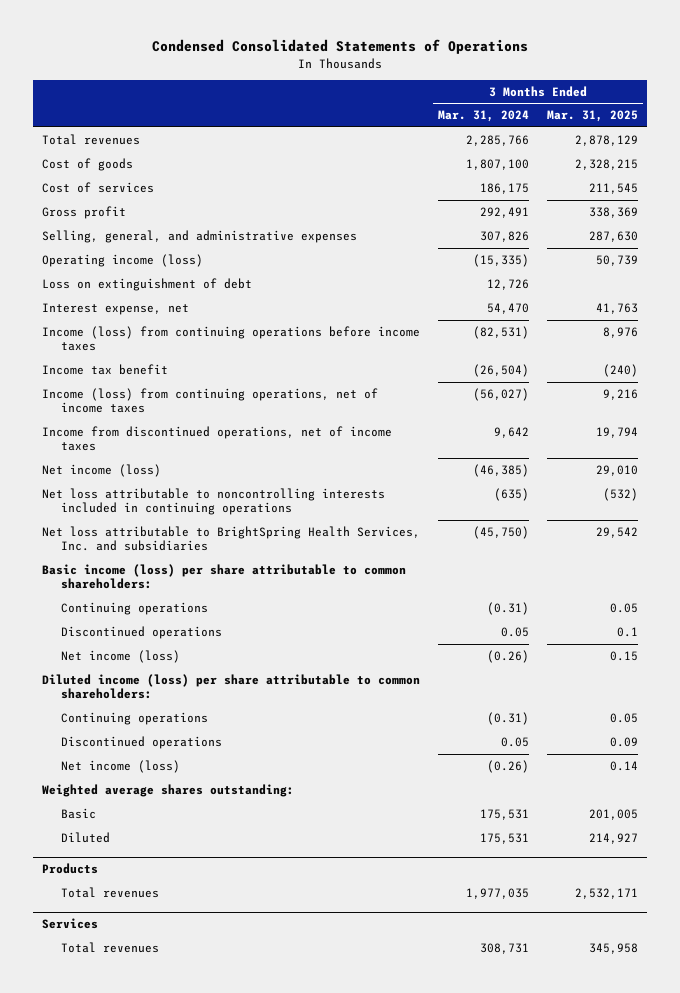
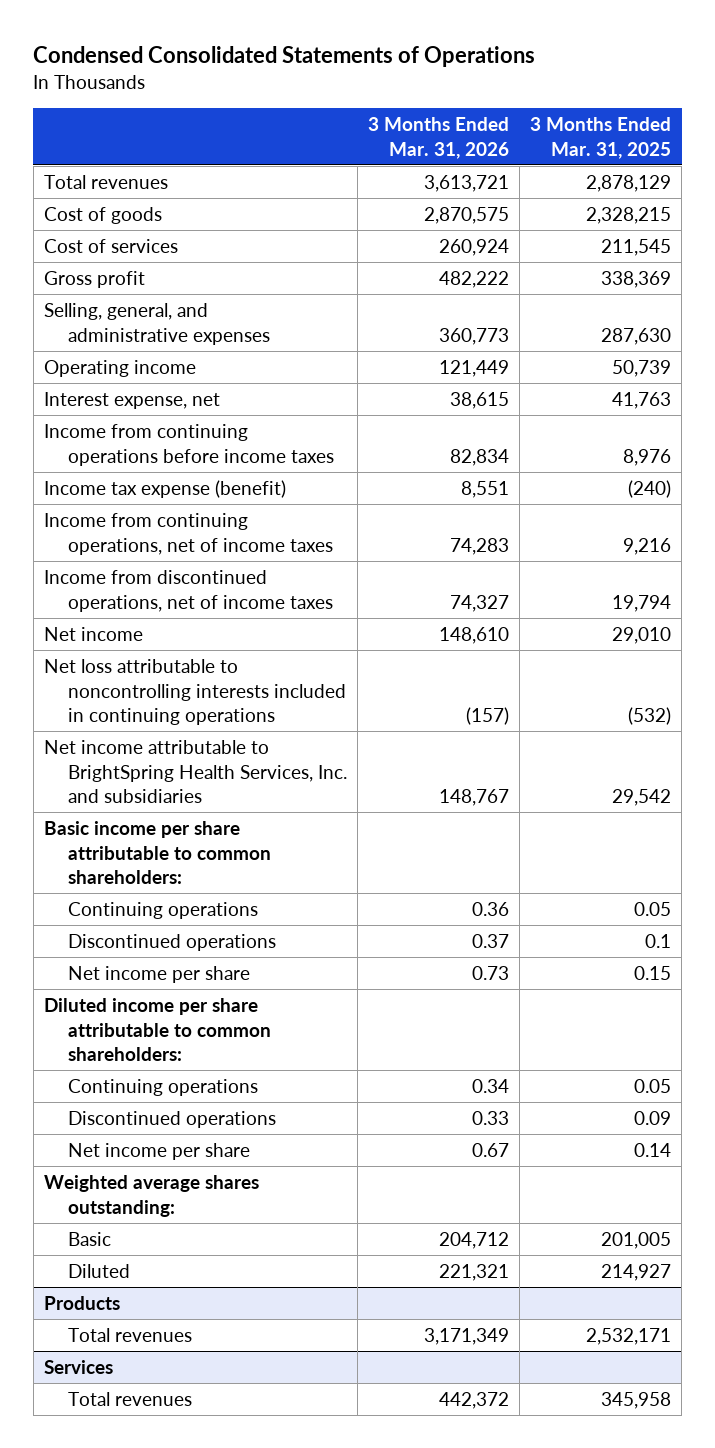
[437,110,529,123] Mar. 31, 2024 -> none
none -> [368,116,510,159] 3 Months Ended Mar. 31, 2026
[41,277,252,291] Loss on extinguishment of debt -> none
[41,253,203,267] Operating income (loss) -> [43,359,196,377] Operating income
[41,325,420,352] Income (loss) from continuing operations before income taxes -> [43,423,335,466] Income from continuing operations before income taxes
[41,363,168,375] Income tax benefit -> [43,479,286,498] Income tax expense (benefit)
[41,387,378,414] Income (loss) from continuing operations, net of income taxes -> [43,512,334,555] Income from continuing operations, net of income taxes
[41,463,161,477] Net income (loss) -> [43,626,143,641] Net income
[41,525,420,552] Net loss attributable to BrightSpring Health Services, Inc. and subsidiaries -> [43,739,348,804] Net income attributable to BrightSpring Health Services, Inc. and subsidiaries
[41,563,406,590] Basic income (loss) per share attributable to common shareholders: -> [43,820,272,885] Basic income per share attributable to common shareholders:
[60,649,180,663] Net income (loss) -> [68,965,251,983] Net income per share
[41,673,420,700] Diluted income (loss) per share attributable to common shareholders: -> [43,997,272,1062] Diluted income per share attributable to common shareholders:
[60,759,180,773] Net income (loss) -> [68,1142,251,1160] Net income per share

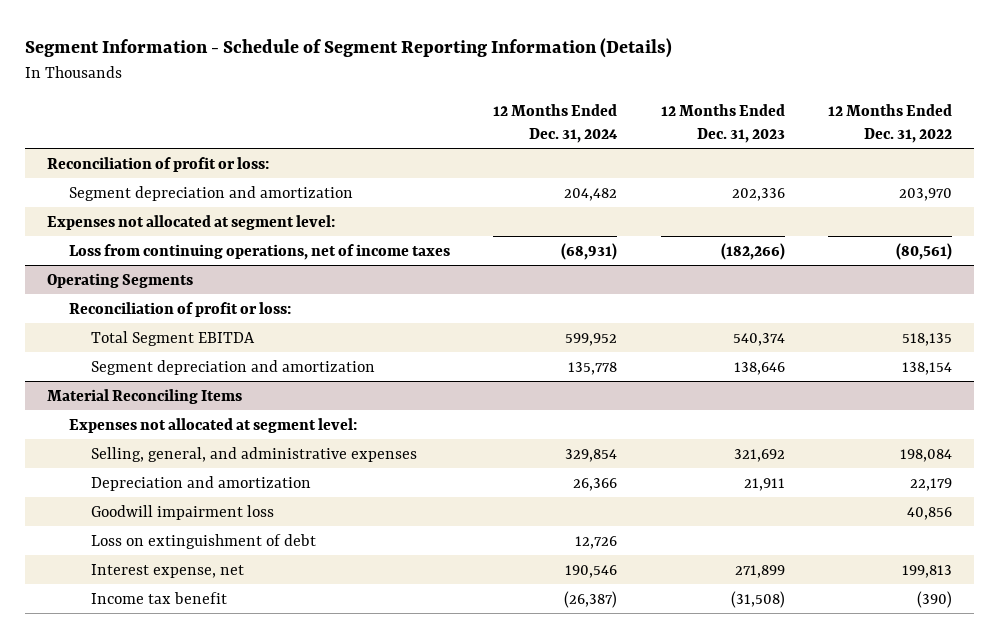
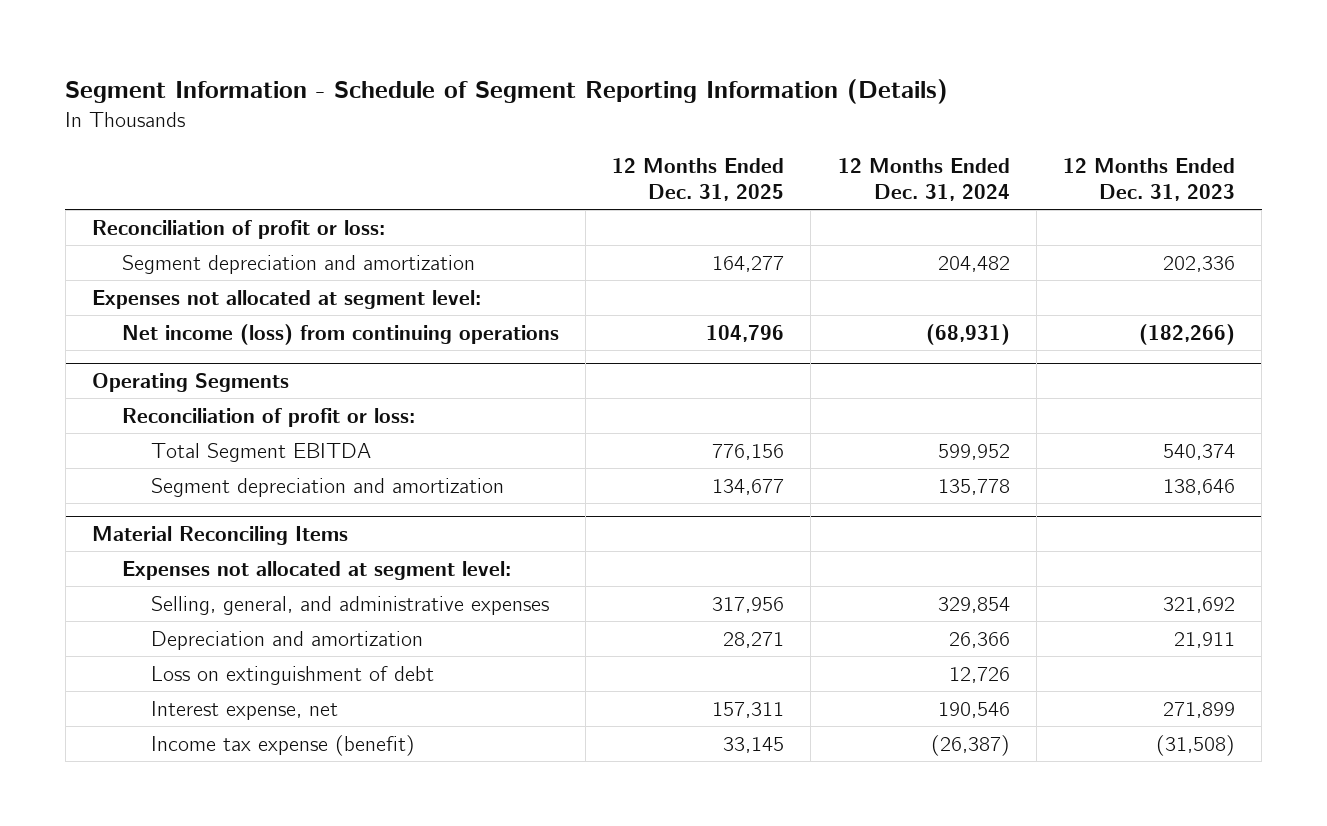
[828,103,953,144] 12 Months Ended Dec. 31, 2022 -> none
none -> [612,157,785,202] 12 Months Ended Dec. 31, 2025
[68,243,450,260] Loss from continuing operations, net of income taxes -> [121,323,559,345] Net income (loss) from continuing operations
[90,504,274,520] Goodwill impairment loss -> none
[90,591,227,604] Income tax benefit -> [151,734,416,756] Income tax expense (benefit)

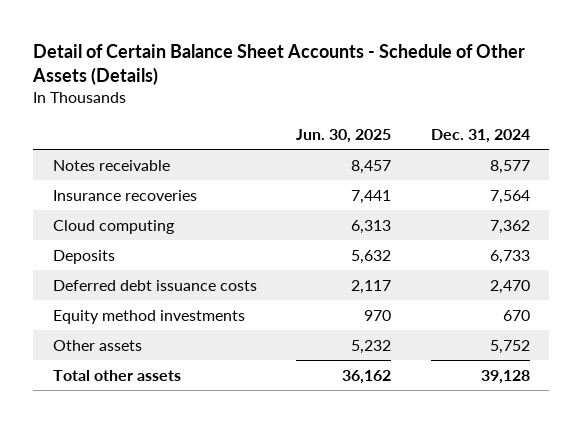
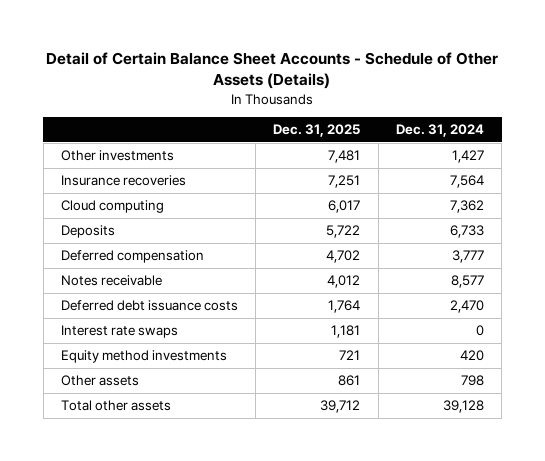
[296,128,392,143] Jun. 30, 2025 -> none
none -> [273,124,361,138] Dec. 31, 2025
none -> [60,150,174,162] Other investments
none -> [60,250,204,264] Deferred compensation
[52,159,170,171] Notes receivable -> [60,275,162,287] Notes receivable
none -> [60,325,178,339] Interest rate swaps
[502,309,530,321] 670 -> [459,350,484,362] 420
[489,339,530,354] 5,752 -> [460,375,484,387] 798

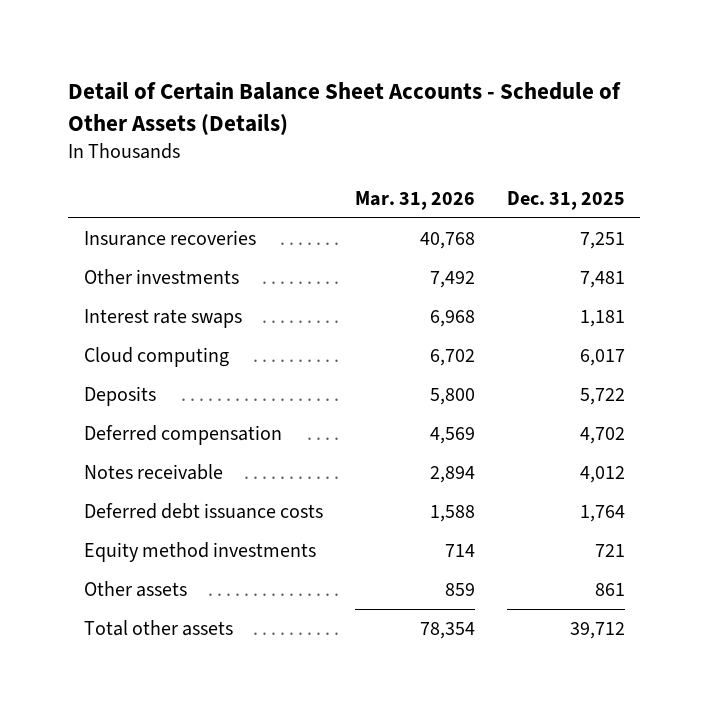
[395,124,484,138] Dec. 31, 2024 -> none
none -> [354,190,475,210] Mar. 31, 2026
[60,150,174,162] Other investments -> [84,269,240,285] Other investments
[60,325,178,339] Interest rate swaps -> [84,309,243,329] Interest rate swaps

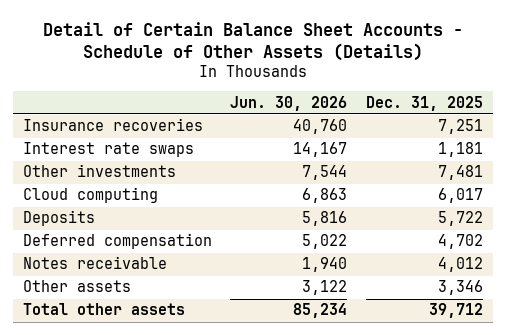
[354,190,475,210] Mar. 31, 2026 -> none
none -> [230,95,348,111] Jun. 30, 2026
[84,269,240,285] Other investments -> [22,164,176,178] Other investments
[84,503,324,520] Deferred debt issuance costs -> none
[84,542,317,563] Equity method investments -> none
[594,583,625,597] 861 -> [438,280,484,296] 3,346

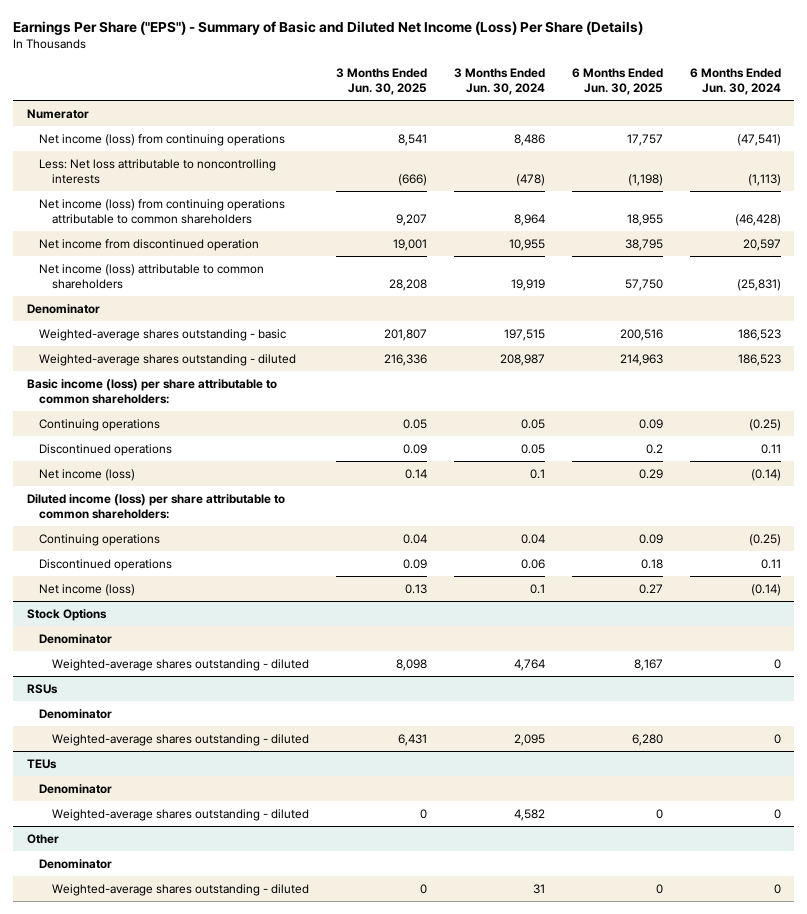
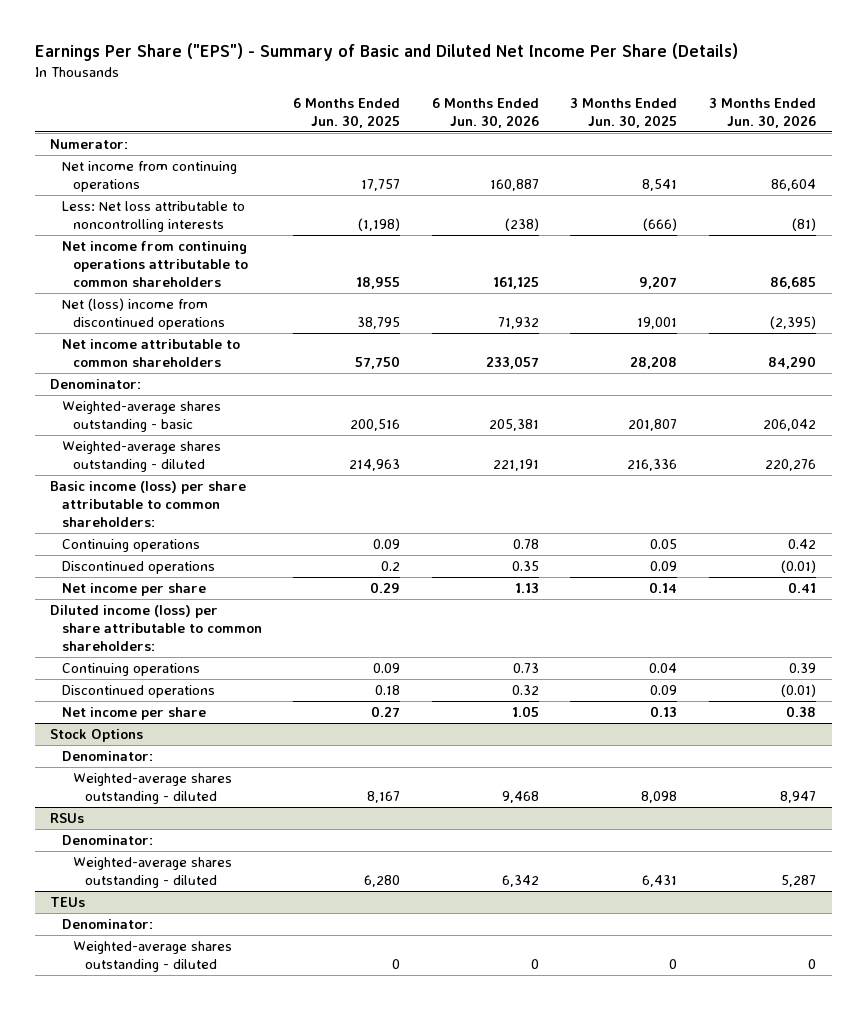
[13,21,644,36] Earnings Per Share ("EPS") - Summary of Basic and Diluted Net Income (Loss) Per Share (Details) -> [34,43,738,62] Earnings Per Share ("EPS") - Summary of Basic and Diluted Net Income Per Share (Details)
[453,67,545,96] 3 Months Ended Jun. 30, 2024 -> none
[689,67,781,96] 6 Months Ended Jun. 30, 2024 -> none
none -> [431,97,539,128] 6 Months Ended Jun. 30, 2026
none -> [709,97,817,128] 3 Months Ended Jun. 30, 2026
[26,108,89,119] Numerator -> [50,139,129,150] Numerator:
[39,133,286,146] Net income (loss) from continuing operations -> [61,161,237,193] Net income from continuing operations
[39,198,286,224] Net income (loss) from continuing operations attributable to common shareholders -> [61,241,249,288] Net income from continuing operations attributable to common shareholders
[39,238,260,251] Net income from discontinued operation -> [61,298,226,331] Net (loss) income from discontinued operations
[39,263,265,289] Net income (loss) attributable to common shareholders -> [61,339,240,368] Net income attributable to common shareholders
[26,303,100,314] Denominator -> [50,379,142,390] Denominator:
[39,468,136,481] Net income (loss) -> [61,583,206,597] Net income per share
[39,583,136,596] Net income (loss) -> [61,707,206,721] Net income per share
[39,633,113,644] Denominator -> [61,751,153,762] Denominator:
[39,708,113,719] Denominator -> [61,835,153,846] Denominator:
[51,808,309,821] Weighted-average shares outstanding - diluted -> none
[26,833,59,844] Other -> none
[39,858,113,869] Denominator -> none
[39,783,113,794] Denominator -> [61,919,153,930] Denominator:

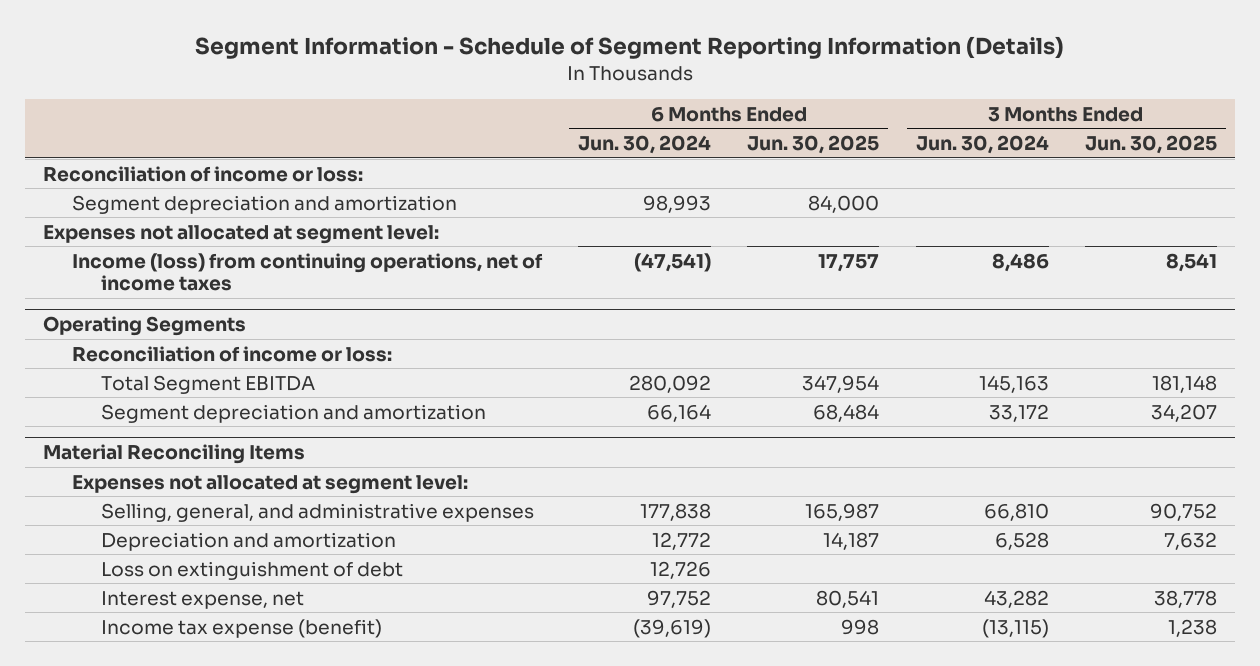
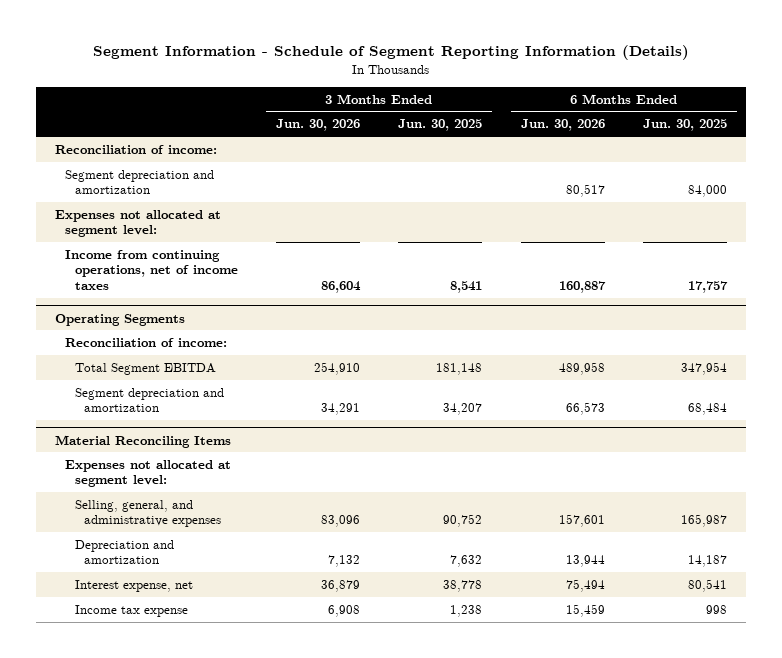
[578,135,712,155] Jun. 30, 2024 -> none
[915,135,1049,155] Jun. 30, 2024 -> none
none -> [275,119,360,132] Jun. 30, 2026
none -> [520,119,605,132] Jun. 30, 2026
[42,165,363,182] Reconciliation of income or loss: -> [55,144,218,154] Reconciliation of income:
[71,252,543,292] Income (loss) from continuing operations, net of income taxes -> [64,249,238,290] Income from continuing operations, net of income taxes
[71,345,392,362] Reconciliation of income or loss: -> [64,337,227,347] Reconciliation of income:
[101,560,404,580] Loss on extinguishment of debt -> none
[101,618,383,638] Income tax expense (benefit) -> [74,604,188,617] Income tax expense

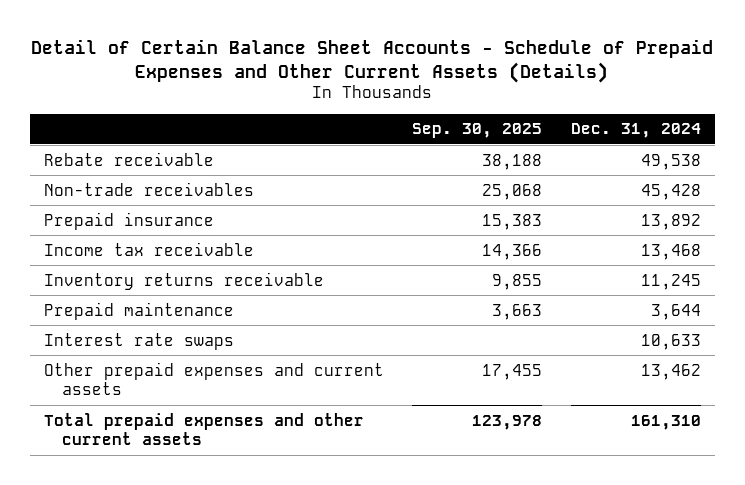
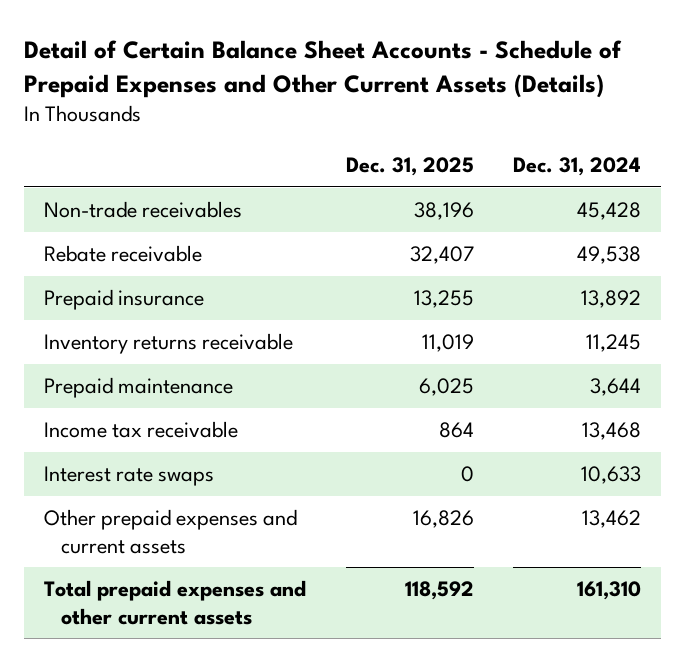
[412,123,543,139] Sep. 30, 2025 -> none
none -> [345,157,474,177] Dec. 31, 2025
[44,151,215,166] Rebate receivable -> [44,245,203,263] Rebate receivable
[44,241,255,256] Income tax receivable -> [44,421,239,439] Income tax receivable

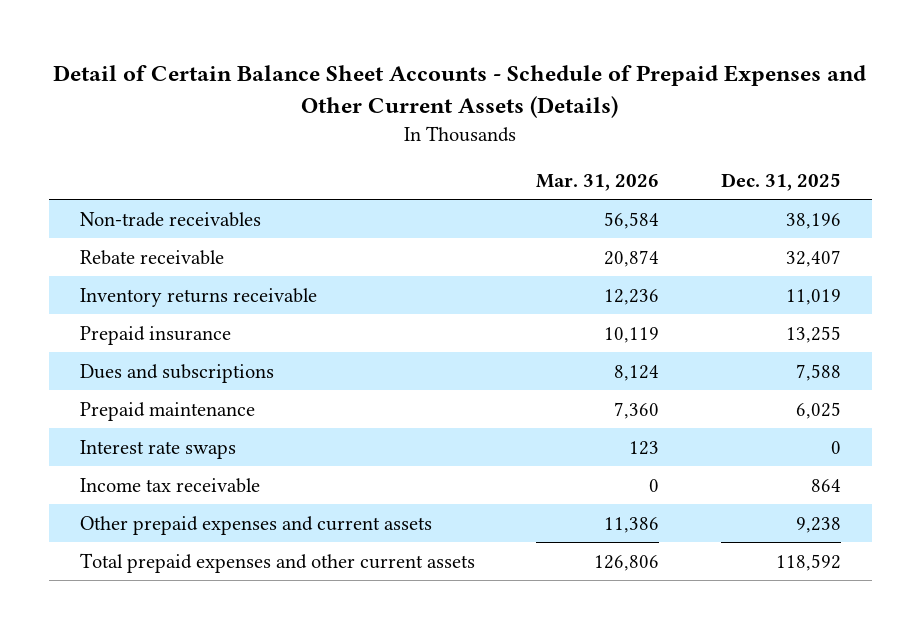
[513,157,642,177] Dec. 31, 2024 -> none
none -> [536,174,660,192] Mar. 31, 2026
[44,289,205,311] Prepaid insurance -> [79,325,231,345] Prepaid insurance
none -> [79,363,274,383] Dues and subscriptions
[44,421,239,439] Income tax receivable -> [79,477,260,493] Income tax receivable
[412,510,474,529] 16,826 -> [796,516,842,533] 9,238

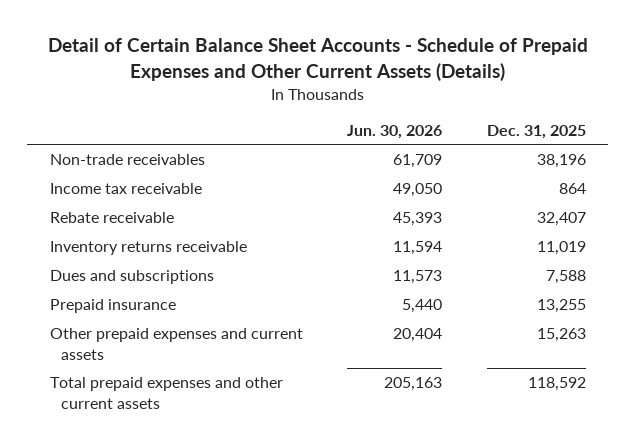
[536,174,660,192] Mar. 31, 2026 -> none
none -> [347,124,443,139] Jun. 30, 2026
[79,477,260,493] Income tax receivable -> [49,183,202,195] Income tax receivable
[79,401,255,421] Prepaid maintenance -> none
[79,439,236,459] Interest rate swaps -> none
[79,325,231,345] Prepaid insurance -> [49,299,176,314] Prepaid insurance
[796,516,842,533] 9,238 -> [536,328,586,343] 15,263

